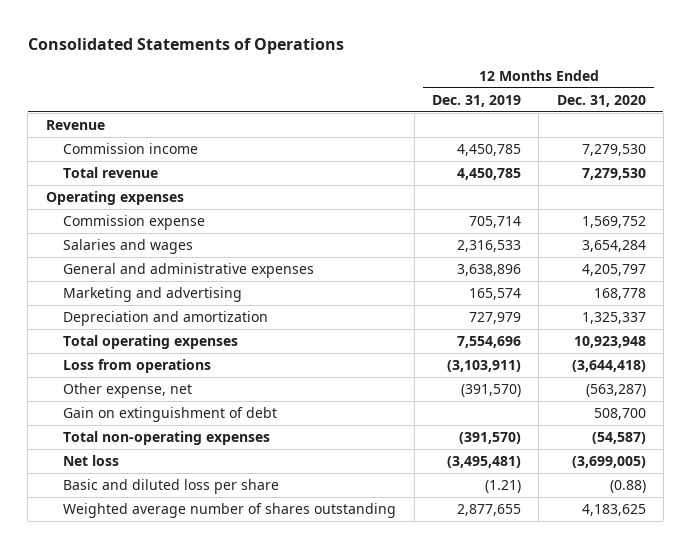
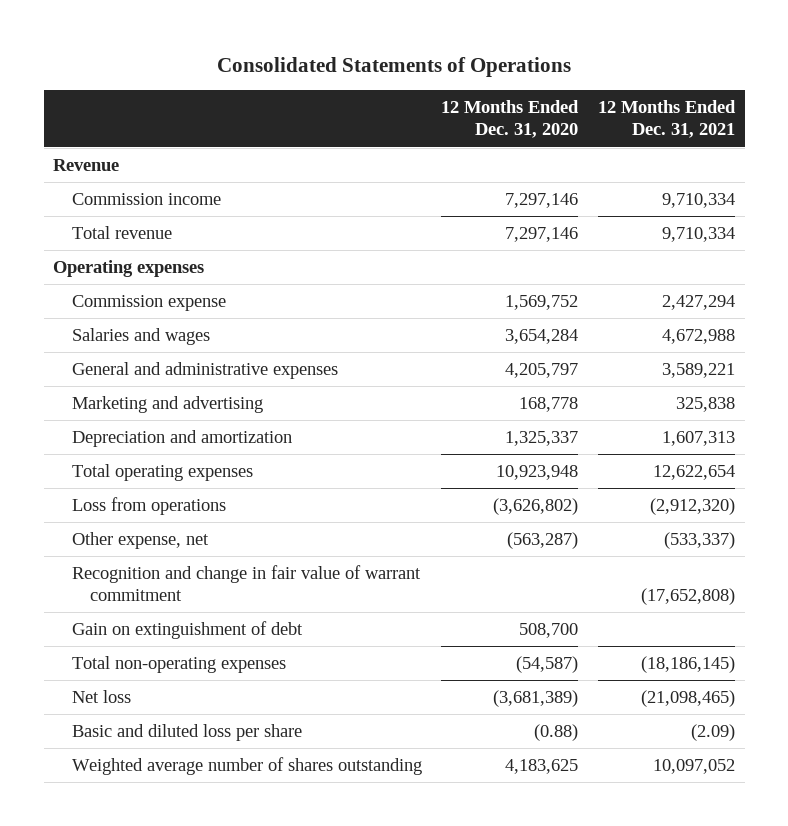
[431,94,521,107] Dec. 31, 2019 -> none
none -> [597,100,736,139] 12 Months Ended Dec. 31, 2021
[581,144,646,157] 7,279,530 -> [505,193,579,209] 7,297,146
[581,168,646,181] 7,279,530 -> [505,227,579,243] 7,297,146
[571,360,646,373] (3,644,418) -> [493,498,579,516] (3,626,802)
none -> [71,565,421,602] Recognition and change in fair value of warrant commitment
[571,456,646,469] (3,699,005) -> [493,690,579,708] (3,681,389)

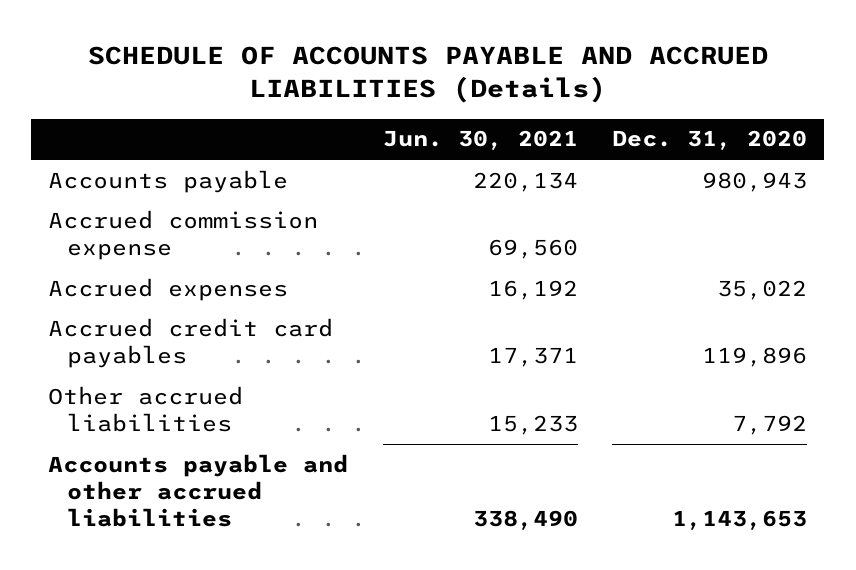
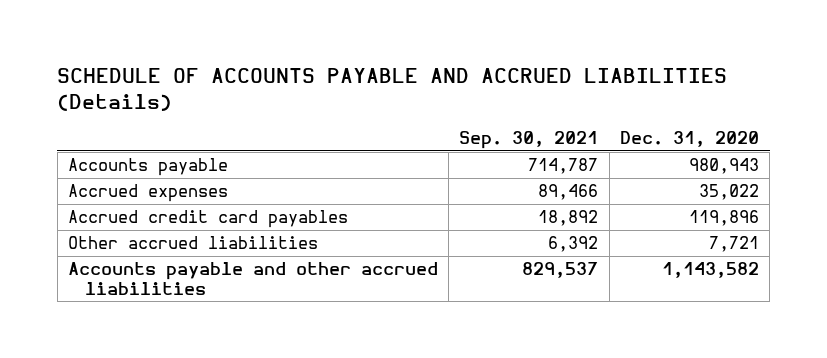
[382,130,578,151] Jun. 30, 2021 -> none
none -> [459,131,599,150] Sep. 30, 2021
[48,209,319,260] Accrued commission expense -> none
[732,414,808,435] 7,792 -> [708,236,759,253] 7,721
[672,509,808,530] 1,143,653 -> [661,262,759,279] 1,143,582

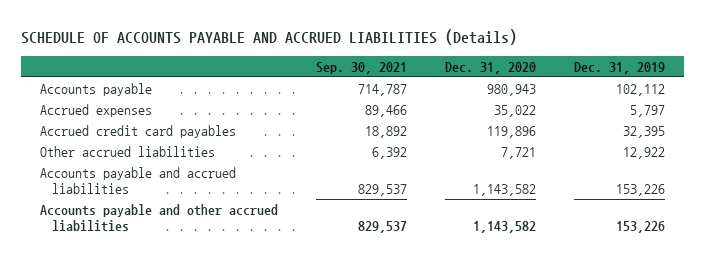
none -> [574,61,666,74] Dec. 31, 2019
none -> [40,166,237,195] Accounts payable and accrued liabilities

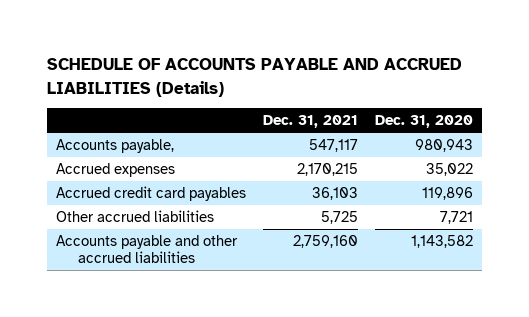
[316,61,408,74] Sep. 30, 2021 -> none
[574,61,666,74] Dec. 31, 2019 -> none
none -> [263,115,359,129] Dec. 31, 2021
[40,82,153,96] Accounts payable -> [56,139,175,154] Accounts payable,
[40,166,237,195] Accounts payable and accrued liabilities -> none

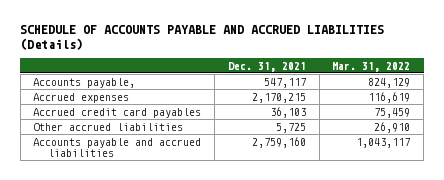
[375,115,474,129] Dec. 31, 2020 -> none
none -> [332,61,411,72] Mar. 31, 2022
[56,235,239,264] Accounts payable and other accrued liabilities -> [33,137,202,157] Accounts payable and accrued liabilities

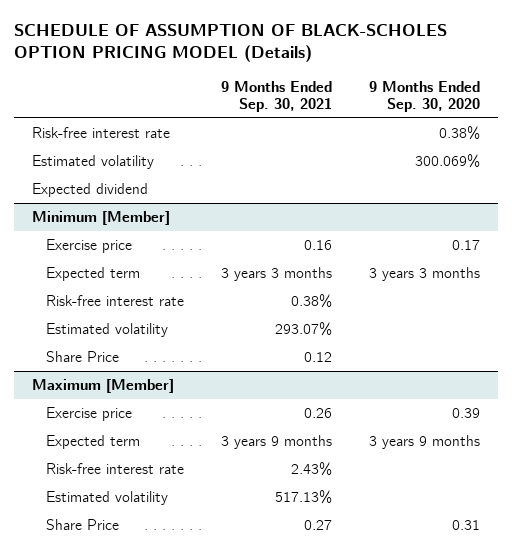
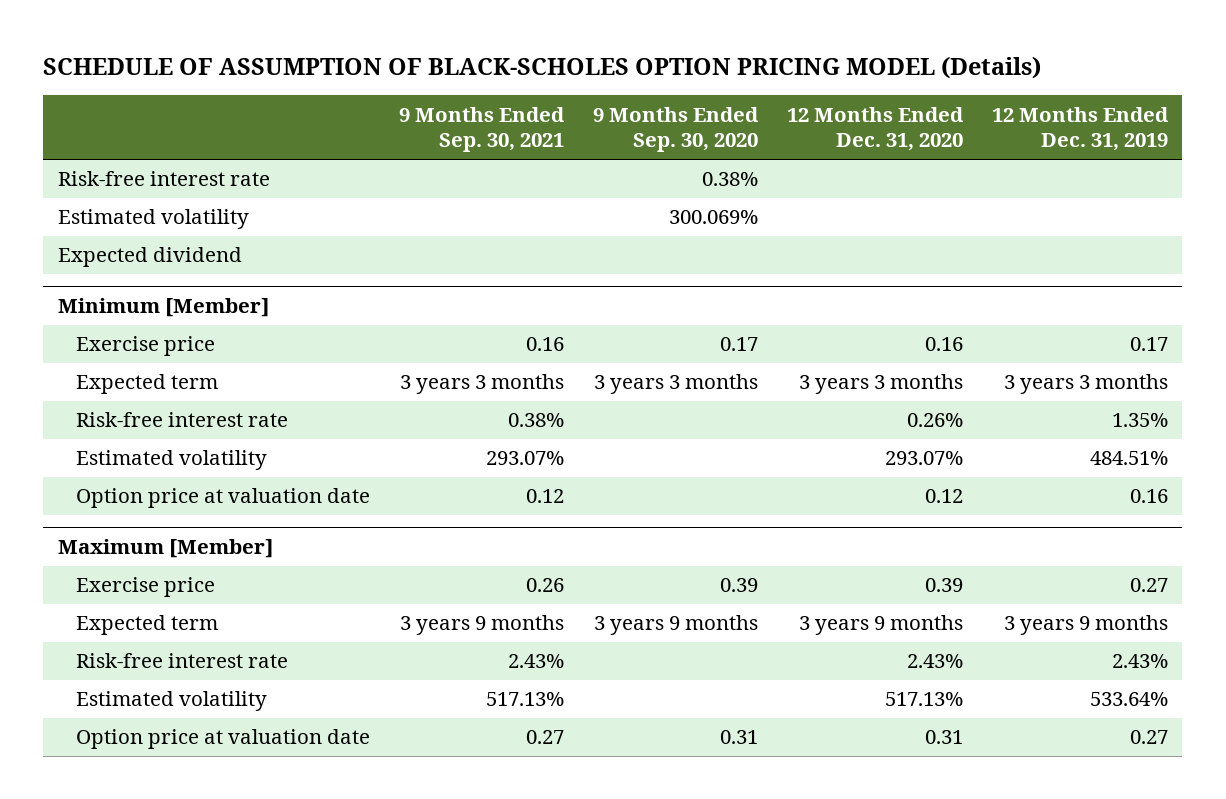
none -> [786,106,964,152] 12 Months Ended Dec. 31, 2020
none -> [991,106,1169,152] 12 Months Ended Dec. 31, 2019
[45,350,119,362] Share Price -> [76,488,371,509] Option price at valuation date
[45,518,119,530] Share Price -> [76,729,371,750] Option price at valuation date

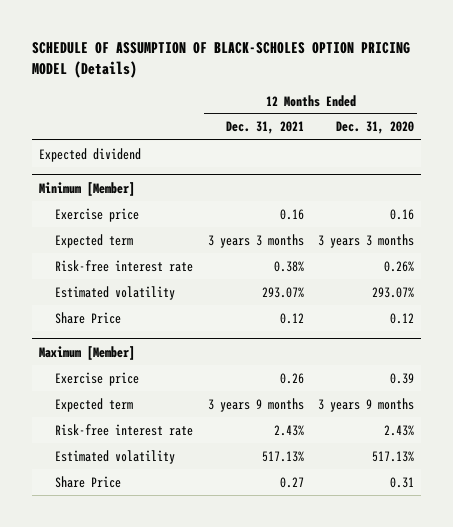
[399,106,566,153] 9 Months Ended Sep. 30, 2021 -> none
[592,106,759,153] 9 Months Ended Sep. 30, 2020 -> none
[991,106,1169,152] 12 Months Ended Dec. 31, 2019 -> none
none -> [225,121,304,135] Dec. 31, 2021
[57,171,270,187] Risk-free interest rate -> none
[57,209,249,230] Estimated volatility -> none
[76,488,371,509] Option price at valuation date -> [55,311,122,324] Share Price
[76,729,371,750] Option price at valuation date -> [55,475,122,488] Share Price

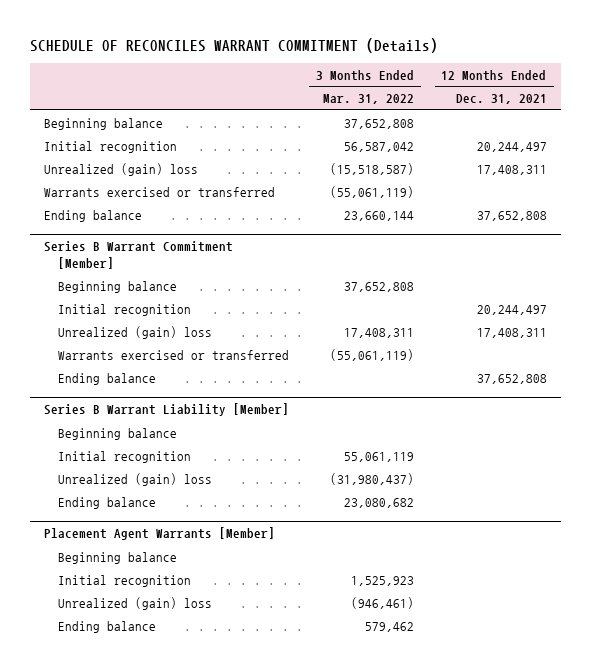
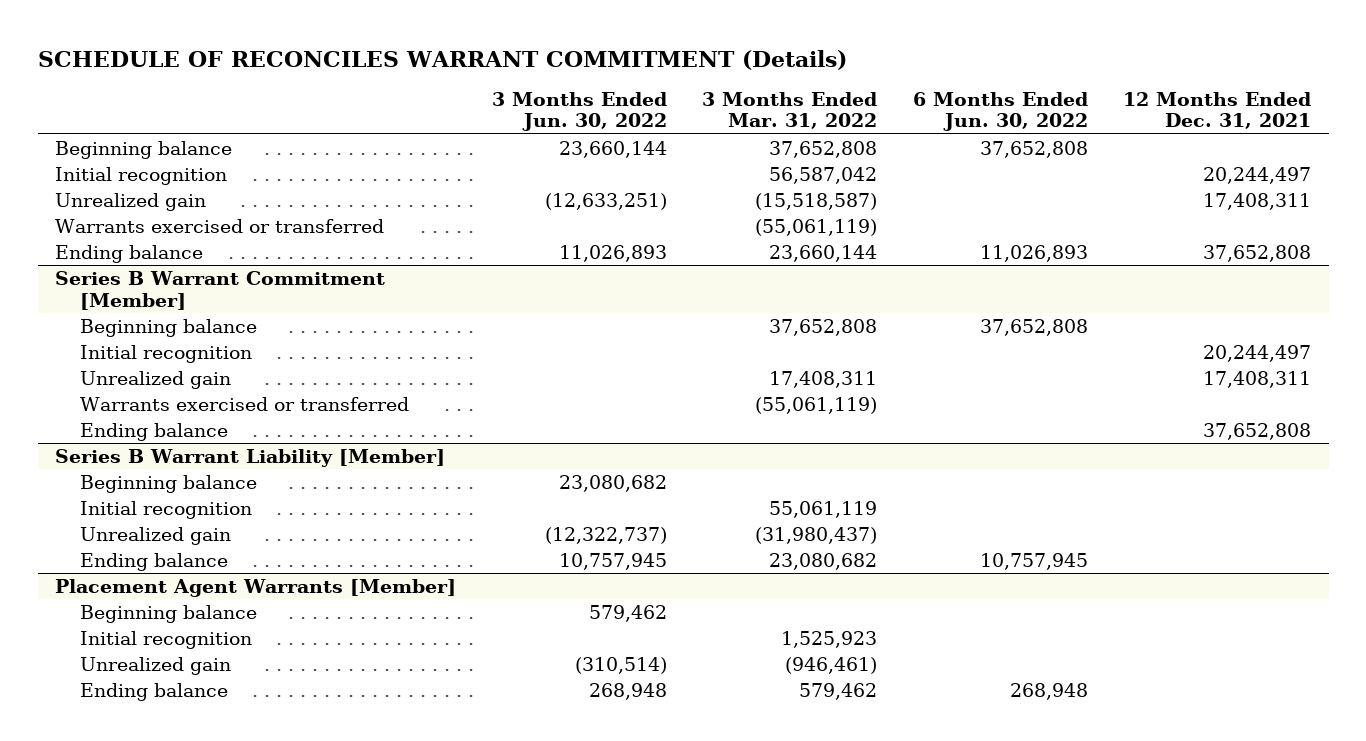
none -> [491,91,667,132] 3 Months Ended Jun. 30, 2022
none -> [912,91,1088,132] 6 Months Ended Jun. 30, 2022
[43,162,198,176] Unrealized (gain) loss -> [55,193,207,212] Unrealized gain
[57,325,212,339] Unrealized (gain) loss -> [79,371,231,390] Unrealized gain
[57,472,212,486] Unrealized (gain) loss -> [79,527,231,546] Unrealized gain
[57,596,212,610] Unrealized (gain) loss -> [79,657,231,676] Unrealized gain

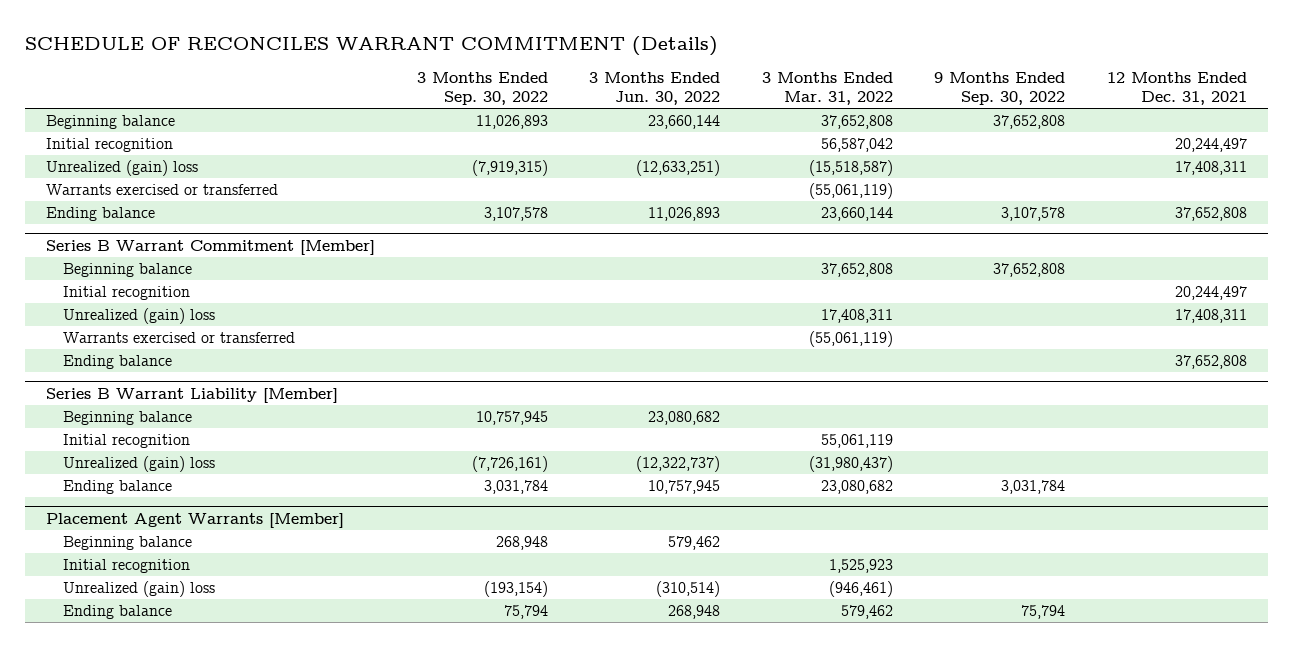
[912,91,1088,132] 6 Months Ended Jun. 30, 2022 -> none
none -> [416,72,548,105] 3 Months Ended Sep. 30, 2022
none -> [934,72,1066,105] 9 Months Ended Sep. 30, 2022
[55,193,207,212] Unrealized gain -> [45,160,198,177] Unrealized (gain) loss
[79,371,231,390] Unrealized gain -> [63,308,216,325] Unrealized (gain) loss
[79,527,231,546] Unrealized gain -> [63,456,216,473] Unrealized (gain) loss
[79,657,231,676] Unrealized gain -> [63,581,216,598] Unrealized (gain) loss

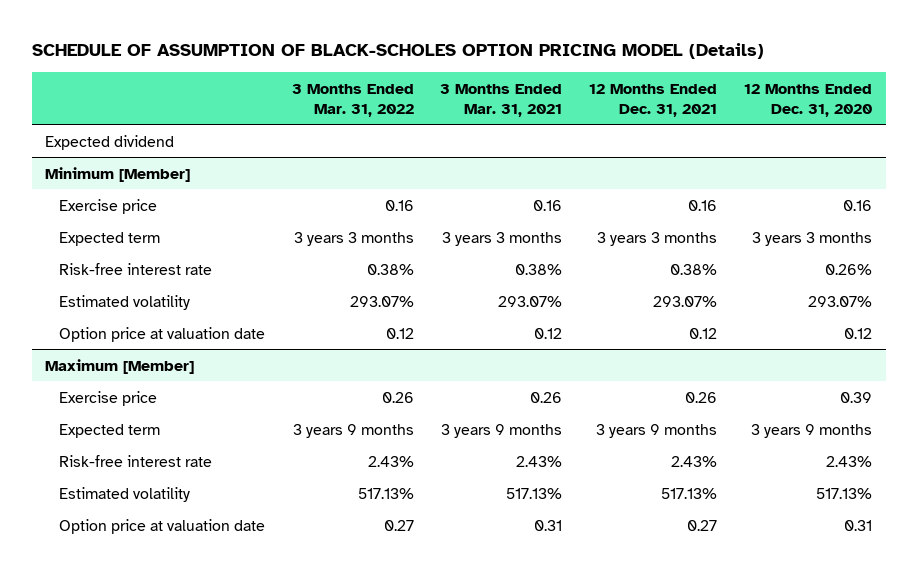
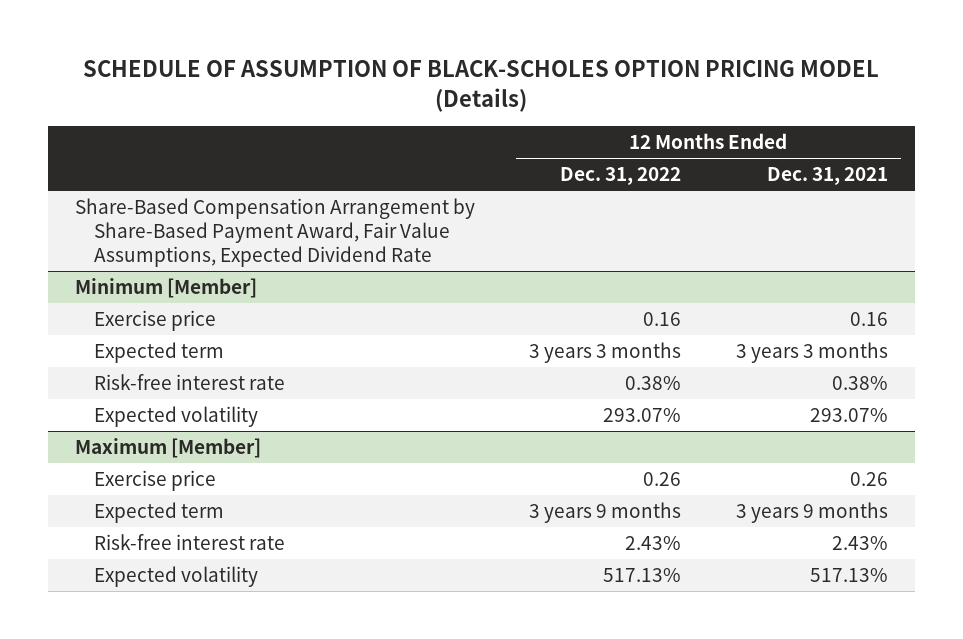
[291,83,414,117] 3 Months Ended Mar. 31, 2022 -> none
[440,83,563,117] 3 Months Ended Mar. 31, 2021 -> none
[744,83,873,117] 12 Months Ended Dec. 31, 2020 -> none
none -> [560,167,682,186] Dec. 31, 2022
[45,134,175,150] Expected dividend -> [74,198,475,267] Share-Based Compensation Arrangement by Share-Based Payment Award, Fair Value Assumptions, Expected Dividend Rate
[58,326,265,342] Option price at valuation date -> none
[58,294,190,310] Estimated volatility -> [93,406,258,428] Expected volatility
[58,518,265,534] Option price at valuation date -> none
[58,486,190,502] Estimated volatility -> [93,566,258,588] Expected volatility

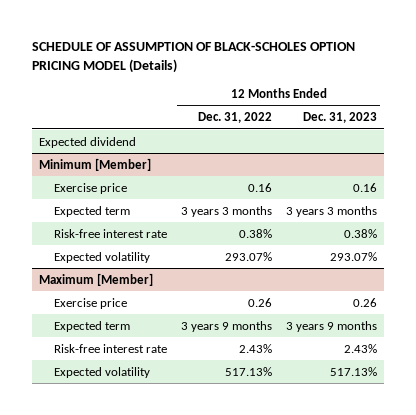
[766,167,888,186] Dec. 31, 2021 -> none
none -> [302,112,377,124] Dec. 31, 2023
[74,198,475,267] Share-Based Compensation Arrangement by Share-Based Payment Award, Fair Value Assumptions, Expected Dividend Rate -> [38,136,136,148] Expected dividend

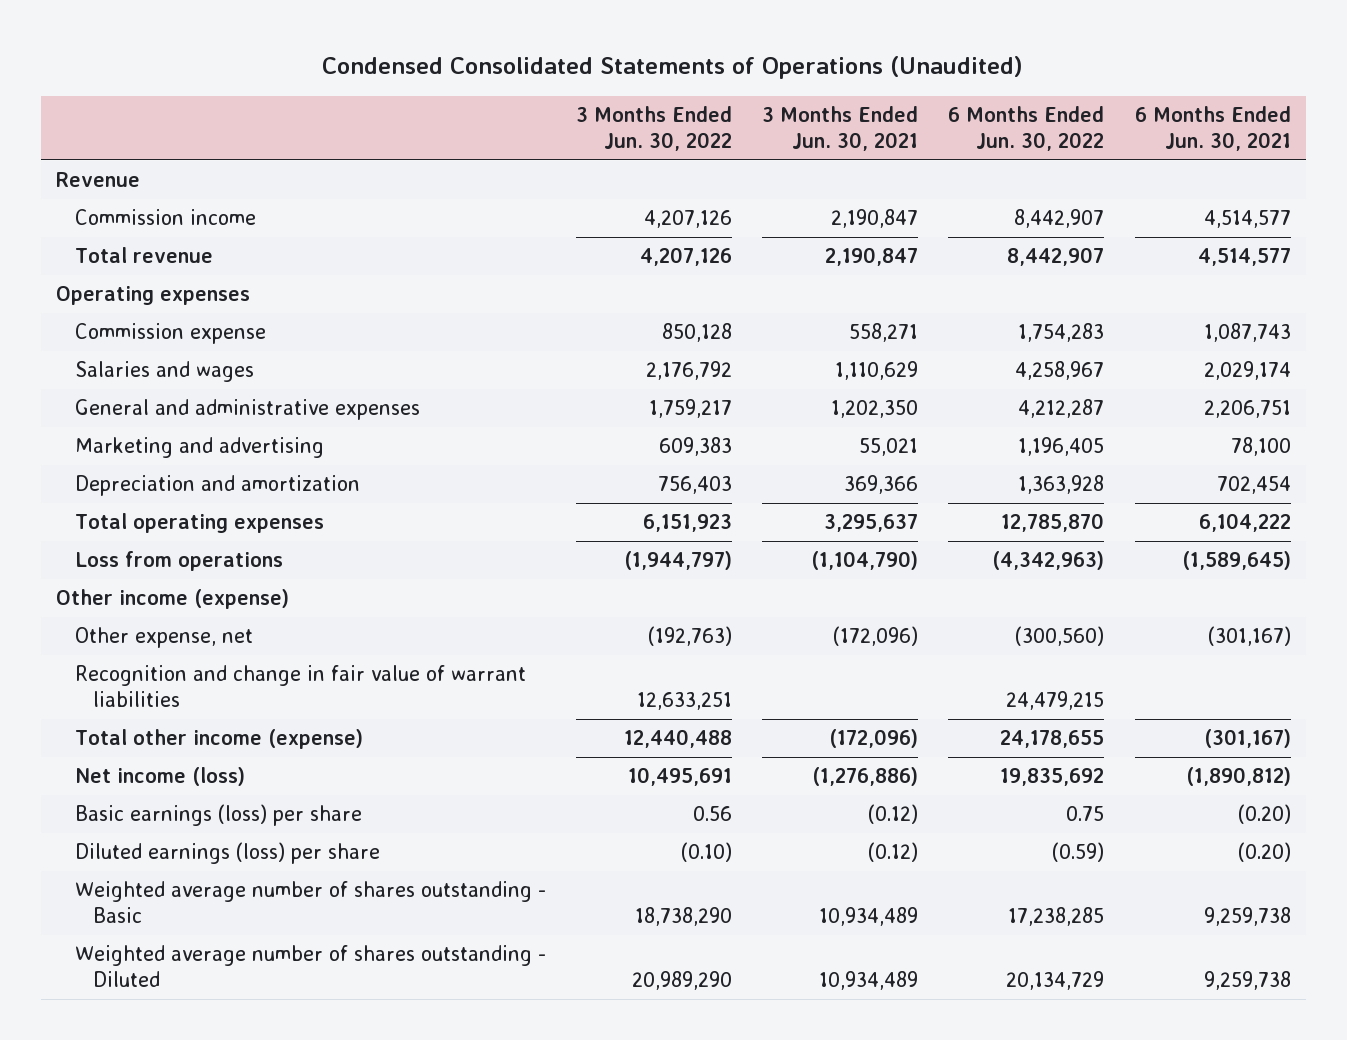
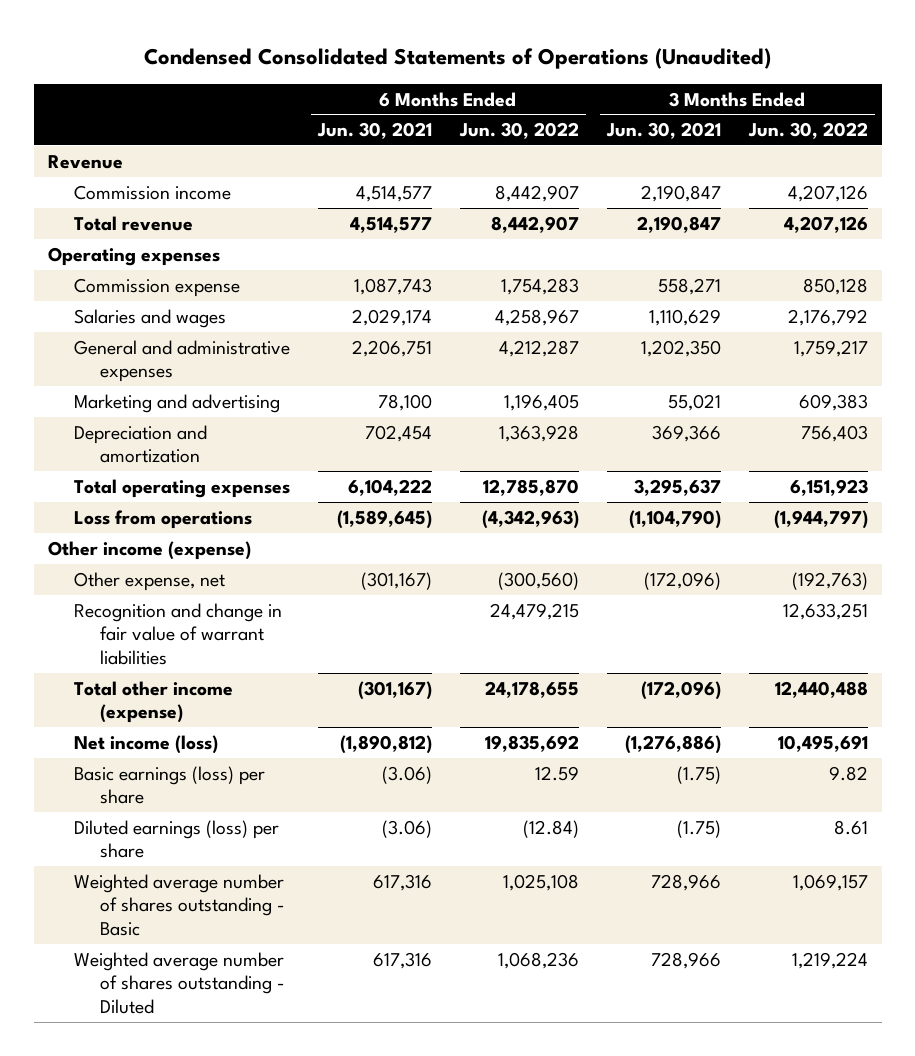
[693,806,733,822] 0.56 -> [828,765,868,781] 9.82
[868,804,919,825] (0.12) -> [676,765,721,784] (1.75)
[1066,806,1105,822] 0.75 -> [534,765,579,781] 12.59
[1237,804,1291,825] (0.20) -> [381,765,432,784] (3.06)
[681,842,733,863] (0.10) -> [833,819,868,835] 8.61
[868,842,919,863] (0.12) -> [676,819,721,838] (1.75)
[1052,842,1105,863] (0.59) -> [522,819,579,838] (12.84)
[1237,842,1291,863] (0.20) -> [381,819,432,838] (3.06)
[635,907,733,927] 18,738,290 -> [792,873,868,891] 1,069,157
[819,907,919,927] 10,934,489 -> [650,873,721,891] 728,966
[1008,907,1105,927] 17,238,285 -> [502,873,579,891] 1,025,108
[1203,907,1291,927] 9,259,738 -> [372,873,432,891] 617,316
[632,971,733,991] 20,989,290 -> [791,951,868,969] 1,219,224
[819,971,919,991] 10,934,489 -> [650,951,721,969] 728,966
[1006,971,1105,991] 20,134,729 -> [497,951,579,969] 1,068,236
[1203,971,1291,991] 9,259,738 -> [372,951,432,969] 617,316

